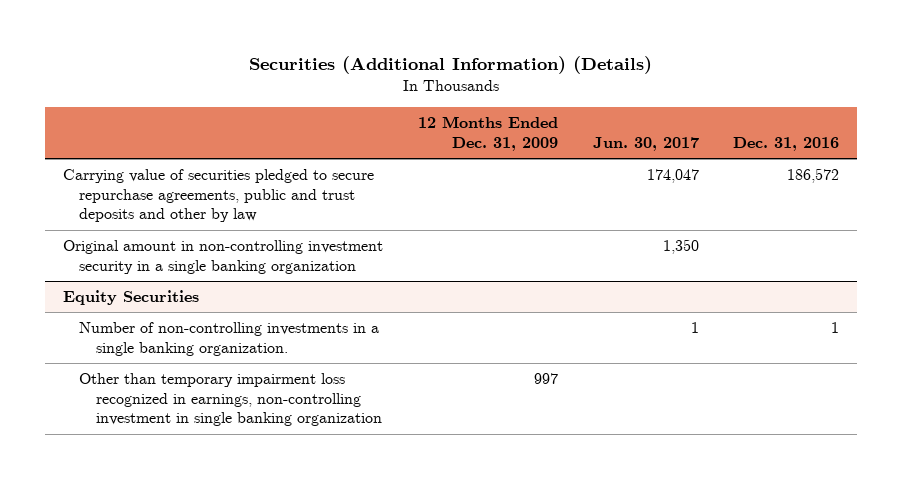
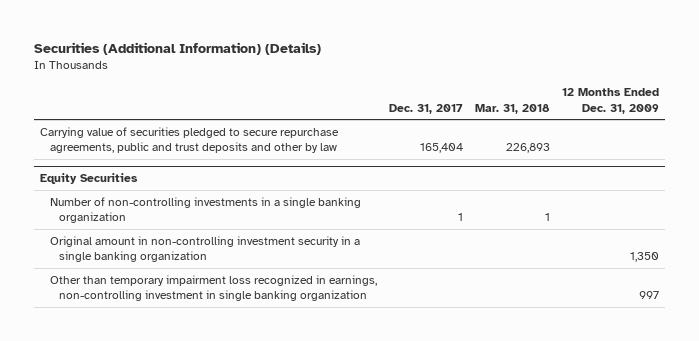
[592,137,699,152] Jun. 30, 2017 -> none
[733,137,840,152] Dec. 31, 2016 -> none
none -> [388,103,463,114] Dec. 31, 2017
none -> [474,103,550,114] Mar. 31, 2018
[62,240,383,274] Original amount in non-controlling investment security in a single banking organization -> none
[79,322,380,356] Number of non-controlling investments in a single banking organization. -> [49,196,361,224] Number of non-controlling investments in a single banking organization
none -> [49,235,360,263] Original amount in non-controlling investment security in a single banking organization

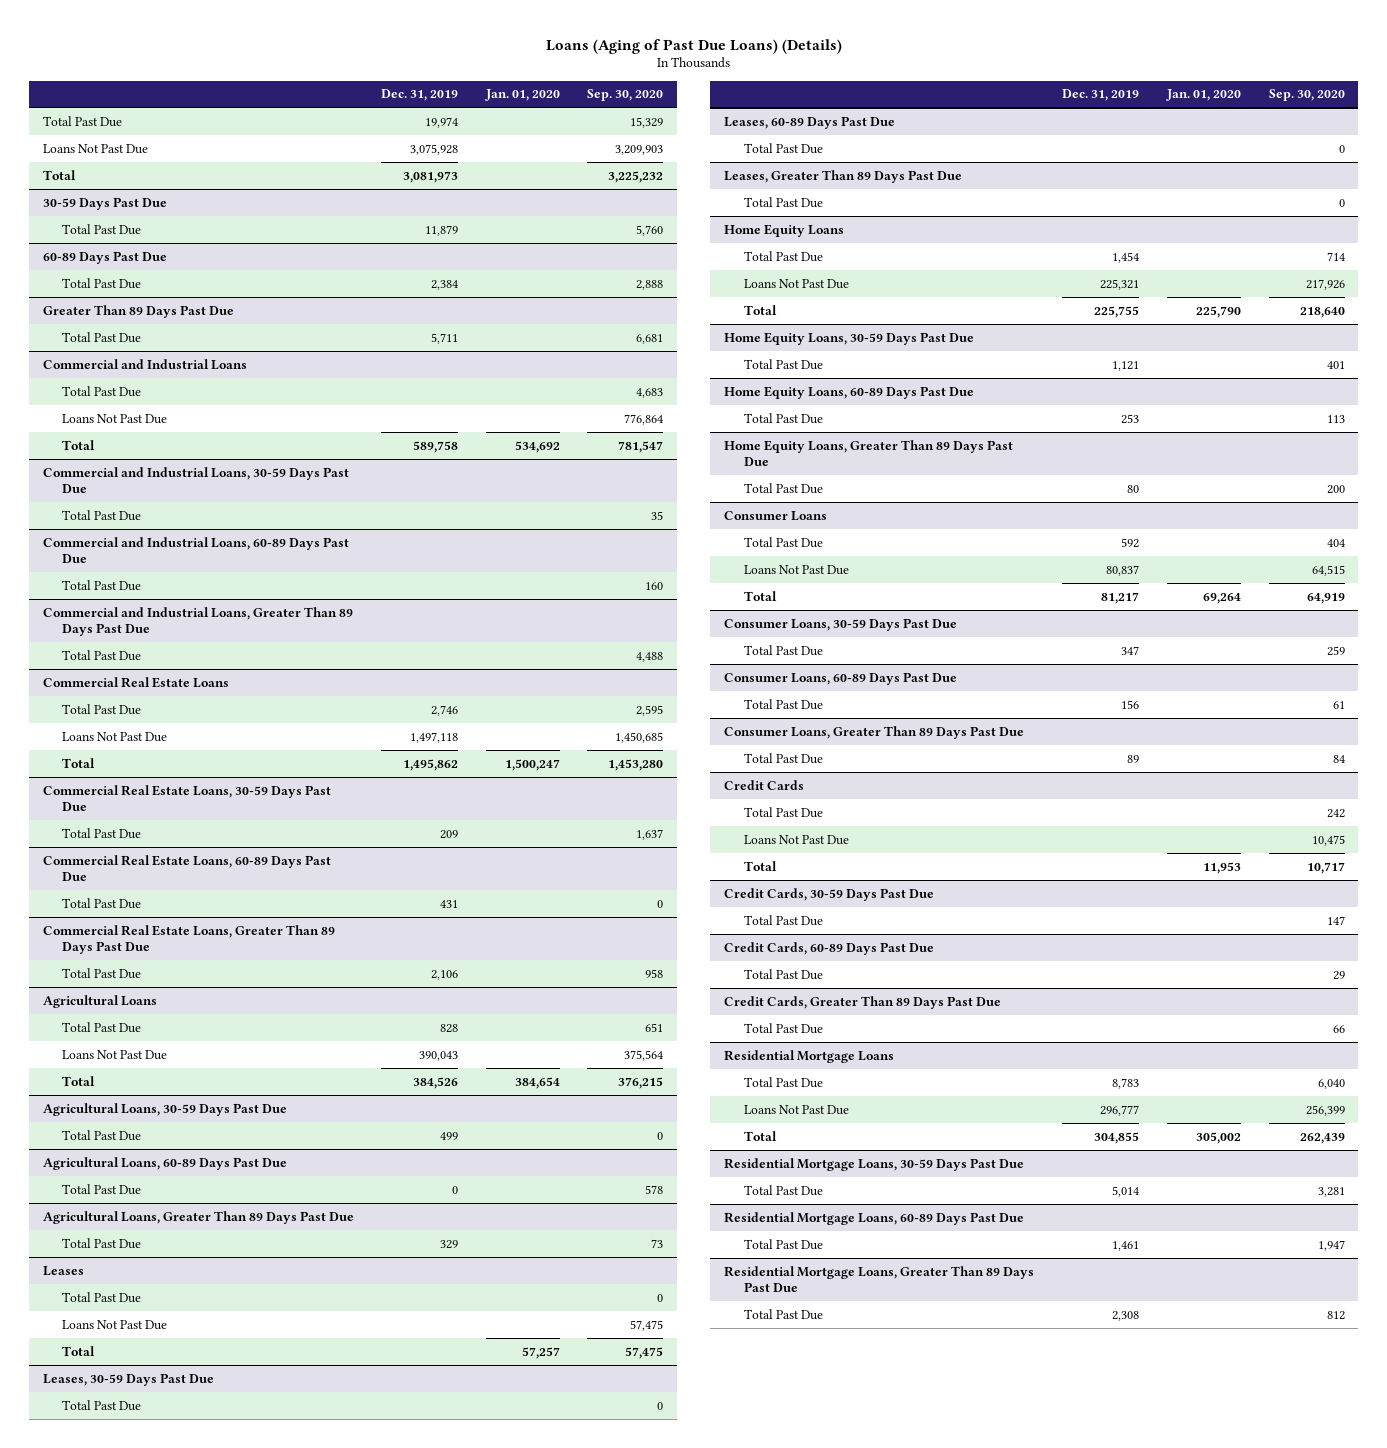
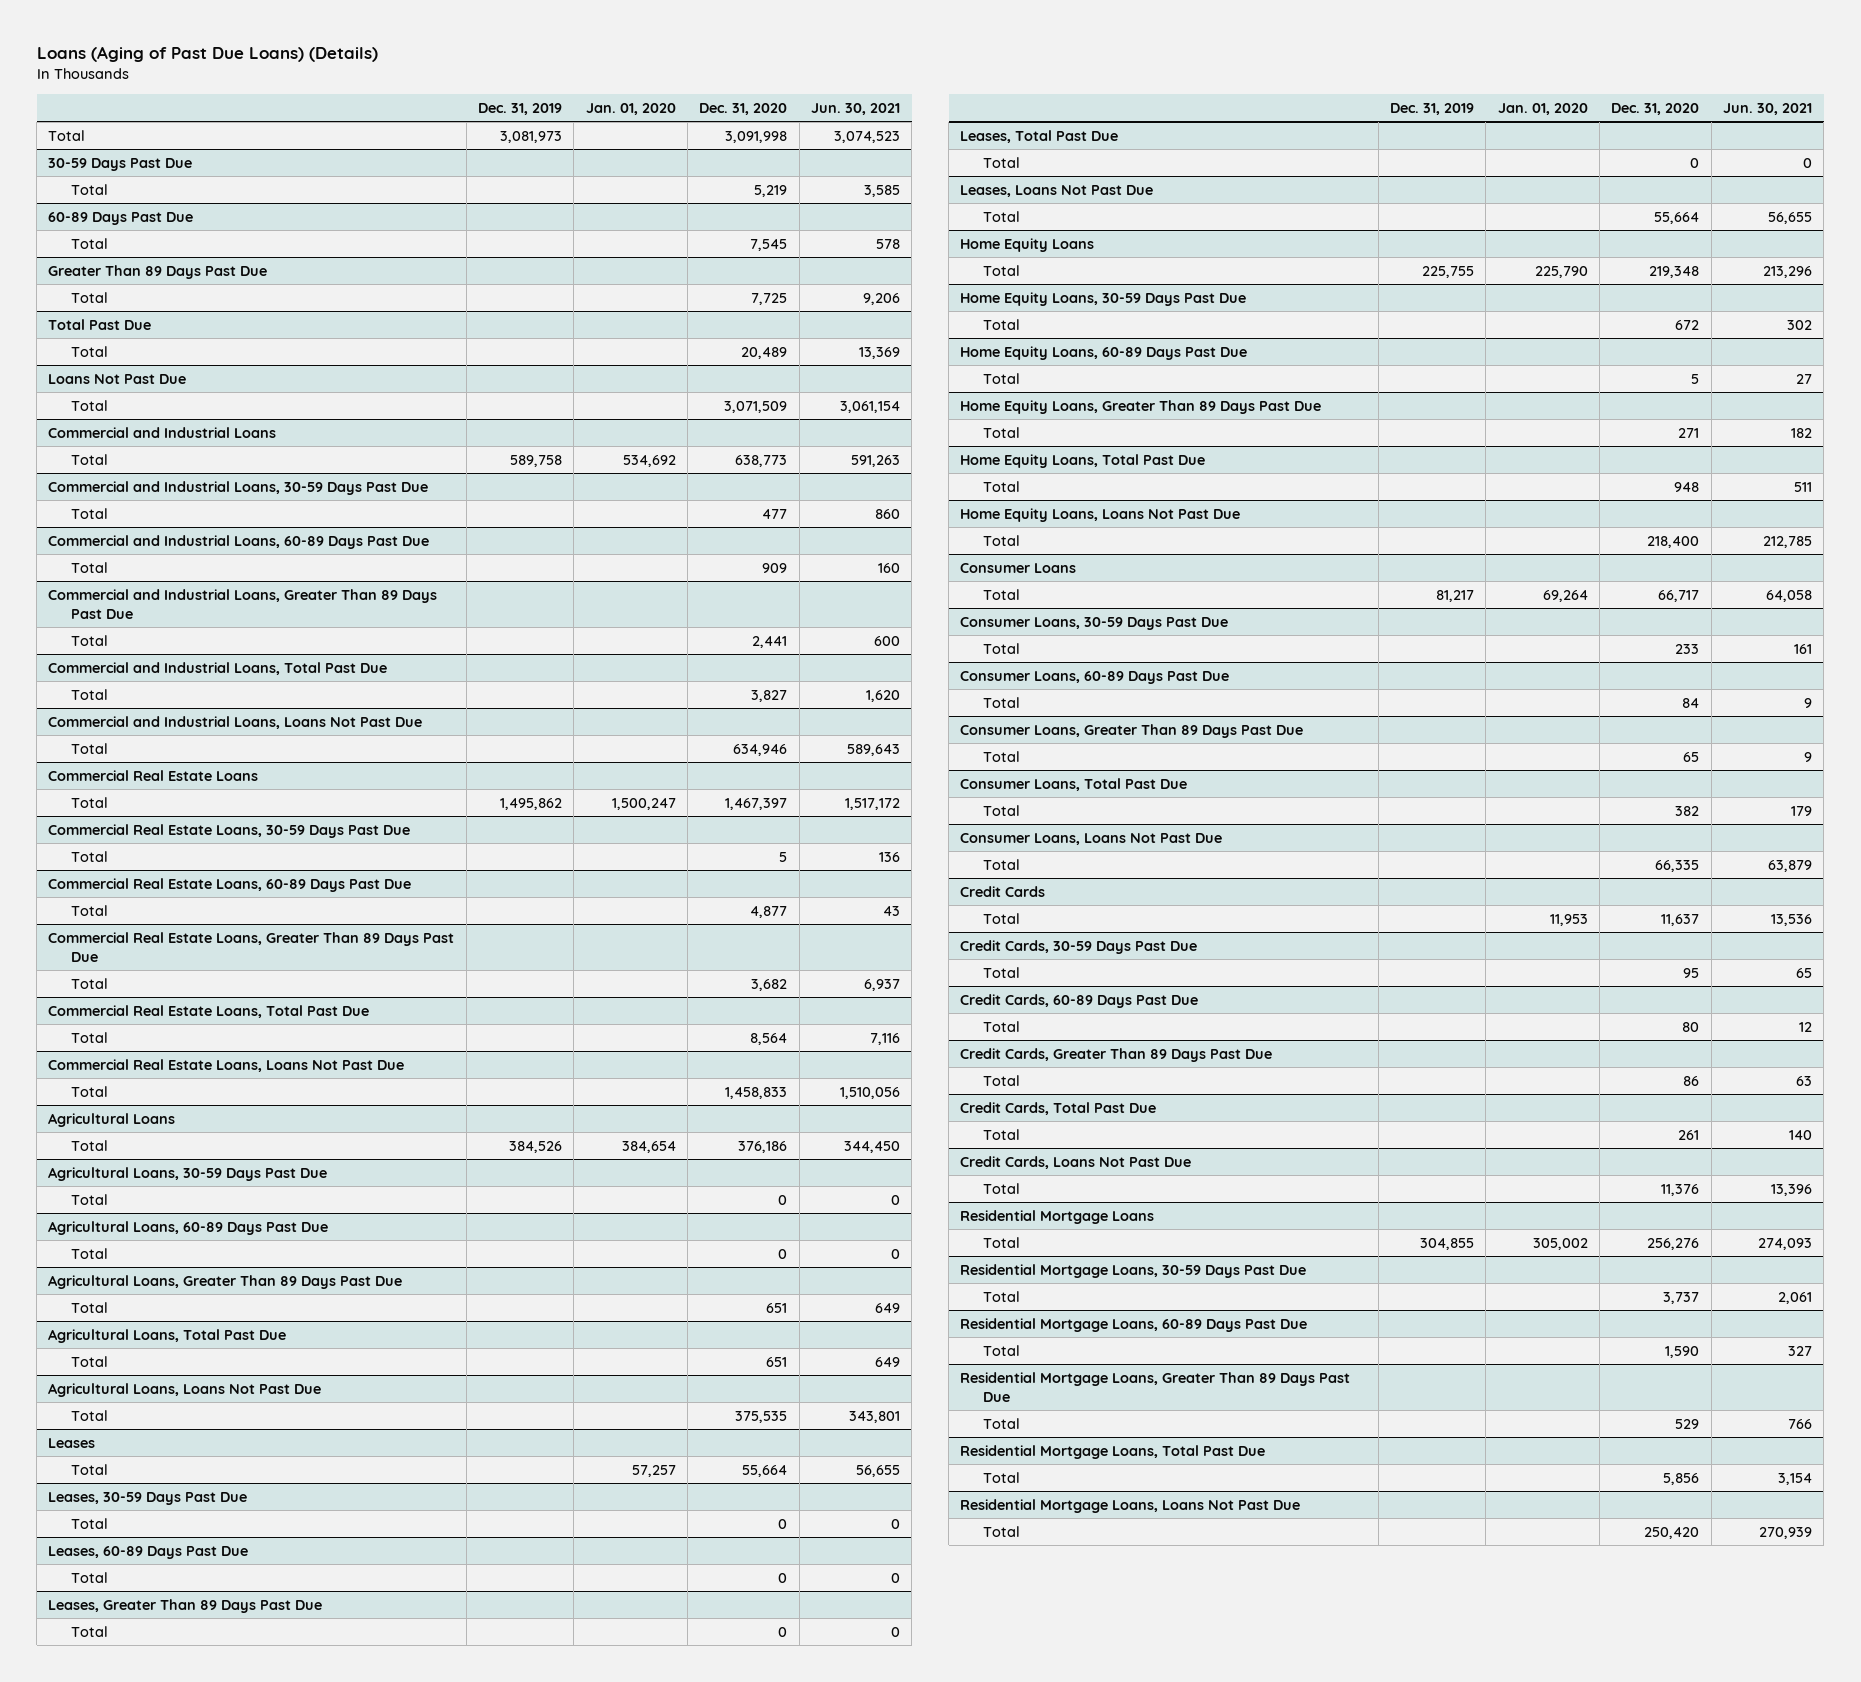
[587,89,664,102] Sep. 30, 2020 -> none
none -> [699,102,788,115] Dec. 31, 2020
none -> [811,102,901,115] Jun. 30, 2021
[42,115,122,127] Total Past Due -> none
[42,143,148,154] Loans Not Past Due -> none
[62,223,142,235] Total Past Due -> none
none -> [71,183,109,195] Total
[62,277,142,289] Total Past Due -> none
none -> [71,237,109,249] Total
[62,331,142,343] Total Past Due -> none
none -> [71,291,109,303] Total
none -> [48,318,152,330] Total Past Due
none -> [71,345,109,357] Total
none -> [48,373,187,384] Loans Not Past Due
none -> [71,399,109,411] Total
[62,385,142,397] Total Past Due -> none
[62,413,168,424] Loans Not Past Due -> none
[62,509,142,521] Total Past Due -> none
none -> [71,507,109,519] Total
[62,579,142,591] Total Past Due -> none
none -> [71,561,109,573] Total
[62,649,142,661] Total Past Due -> none
none -> [71,634,109,646] Total
none -> [48,661,388,675] Commercial and Industrial Loans, Total Past Due
none -> [71,688,109,700] Total
none -> [48,715,423,729] Commercial and Industrial Loans, Loans Not Past Due
none -> [71,742,109,754] Total
[62,703,142,715] Total Past Due -> none
[62,731,168,742] Loans Not Past Due -> none
[62,827,142,839] Total Past Due -> none
none -> [71,850,109,862] Total
[62,897,142,909] Total Past Due -> none
none -> [71,904,109,916] Total
[62,967,142,979] Total Past Due -> none
none -> [71,977,109,989] Total
none -> [48,1004,370,1018] Commercial Real Estate Loans, Total Past Due
none -> [71,1031,109,1043] Total
none -> [48,1058,405,1072] Commercial Real Estate Loans, Loans Not Past Due
none -> [71,1085,109,1097] Total
[62,1021,142,1033] Total Past Due -> none
[62,1049,168,1060] Loans Not Past Due -> none
[62,1129,142,1141] Total Past Due -> none
none -> [71,1193,109,1205] Total
[62,1183,142,1195] Total Past Due -> none
none -> [71,1247,109,1259] Total
[62,1237,142,1249] Total Past Due -> none
none -> [71,1301,109,1313] Total
none -> [48,1328,287,1343] Agricultural Loans, Total Past Due
none -> [71,1355,109,1367] Total
none -> [48,1382,322,1397] Agricultural Loans, Loans Not Past Due
none -> [71,1409,109,1421] Total
[62,1291,142,1303] Total Past Due -> none
[62,1319,168,1330] Loans Not Past Due -> none
[62,1399,142,1411] Total Past Due -> none
none -> [71,1517,109,1529] Total
[743,142,823,154] Total Past Due -> none
none -> [71,1571,109,1583] Total
[743,196,823,208] Total Past Due -> none
none -> [71,1625,109,1637] Total
none -> [960,129,1119,143] Leases, Total Past Due
none -> [983,156,1021,168] Total
none -> [960,184,1154,197] Leases, Loans Not Past Due
none -> [983,210,1021,222] Total
[743,250,823,262] Total Past Due -> none
[743,278,849,289] Loans Not Past Due -> none
[743,358,823,370] Total Past Due -> none
none -> [983,318,1021,330] Total
[743,412,823,424] Total Past Due -> none
none -> [983,372,1021,384] Total
[743,482,823,494] Total Past Due -> none
none -> [983,426,1021,438] Total
none -> [960,453,1206,468] Home Equity Loans, Total Past Due
none -> [983,480,1021,492] Total
none -> [960,507,1241,522] Home Equity Loans, Loans Not Past Due
none -> [983,534,1021,546] Total
[743,536,823,548] Total Past Due -> none
[743,564,849,575] Loans Not Past Due -> none
[743,644,823,656] Total Past Due -> none
none -> [983,642,1021,654] Total
[743,698,823,710] Total Past Due -> none
none -> [983,696,1021,708] Total
[743,752,823,764] Total Past Due -> none
none -> [983,750,1021,762] Total
none -> [960,777,1188,791] Consumer Loans, Total Past Due
none -> [983,804,1021,816] Total
none -> [960,832,1223,845] Consumer Loans, Loans Not Past Due
none -> [983,858,1021,870] Total
[743,806,823,818] Total Past Due -> none
[743,834,849,845] Loans Not Past Due -> none
[743,914,823,926] Total Past Due -> none
none -> [983,966,1021,978] Total
[743,968,823,980] Total Past Due -> none
none -> [983,1020,1021,1032] Total
[743,1022,823,1034] Total Past Due -> none
none -> [983,1074,1021,1086] Total
none -> [960,1101,1157,1115] Credit Cards, Total Past Due
none -> [983,1128,1021,1140] Total
none -> [960,1155,1192,1169] Credit Cards, Loans Not Past Due
none -> [983,1182,1021,1194] Total
[743,1076,823,1088] Total Past Due -> none
[743,1104,849,1115] Loans Not Past Due -> none
[743,1184,823,1196] Total Past Due -> none
none -> [983,1290,1021,1302] Total
[743,1238,823,1250] Total Past Due -> none
none -> [983,1344,1021,1356] Total
[743,1308,823,1320] Total Past Due -> none
none -> [983,1417,1021,1429] Total
none -> [960,1444,1266,1459] Residential Mortgage Loans, Total Past Due
none -> [983,1471,1021,1483] Total
none -> [960,1498,1301,1513] Residential Mortgage Loans, Loans Not Past Due
none -> [983,1525,1021,1537] Total

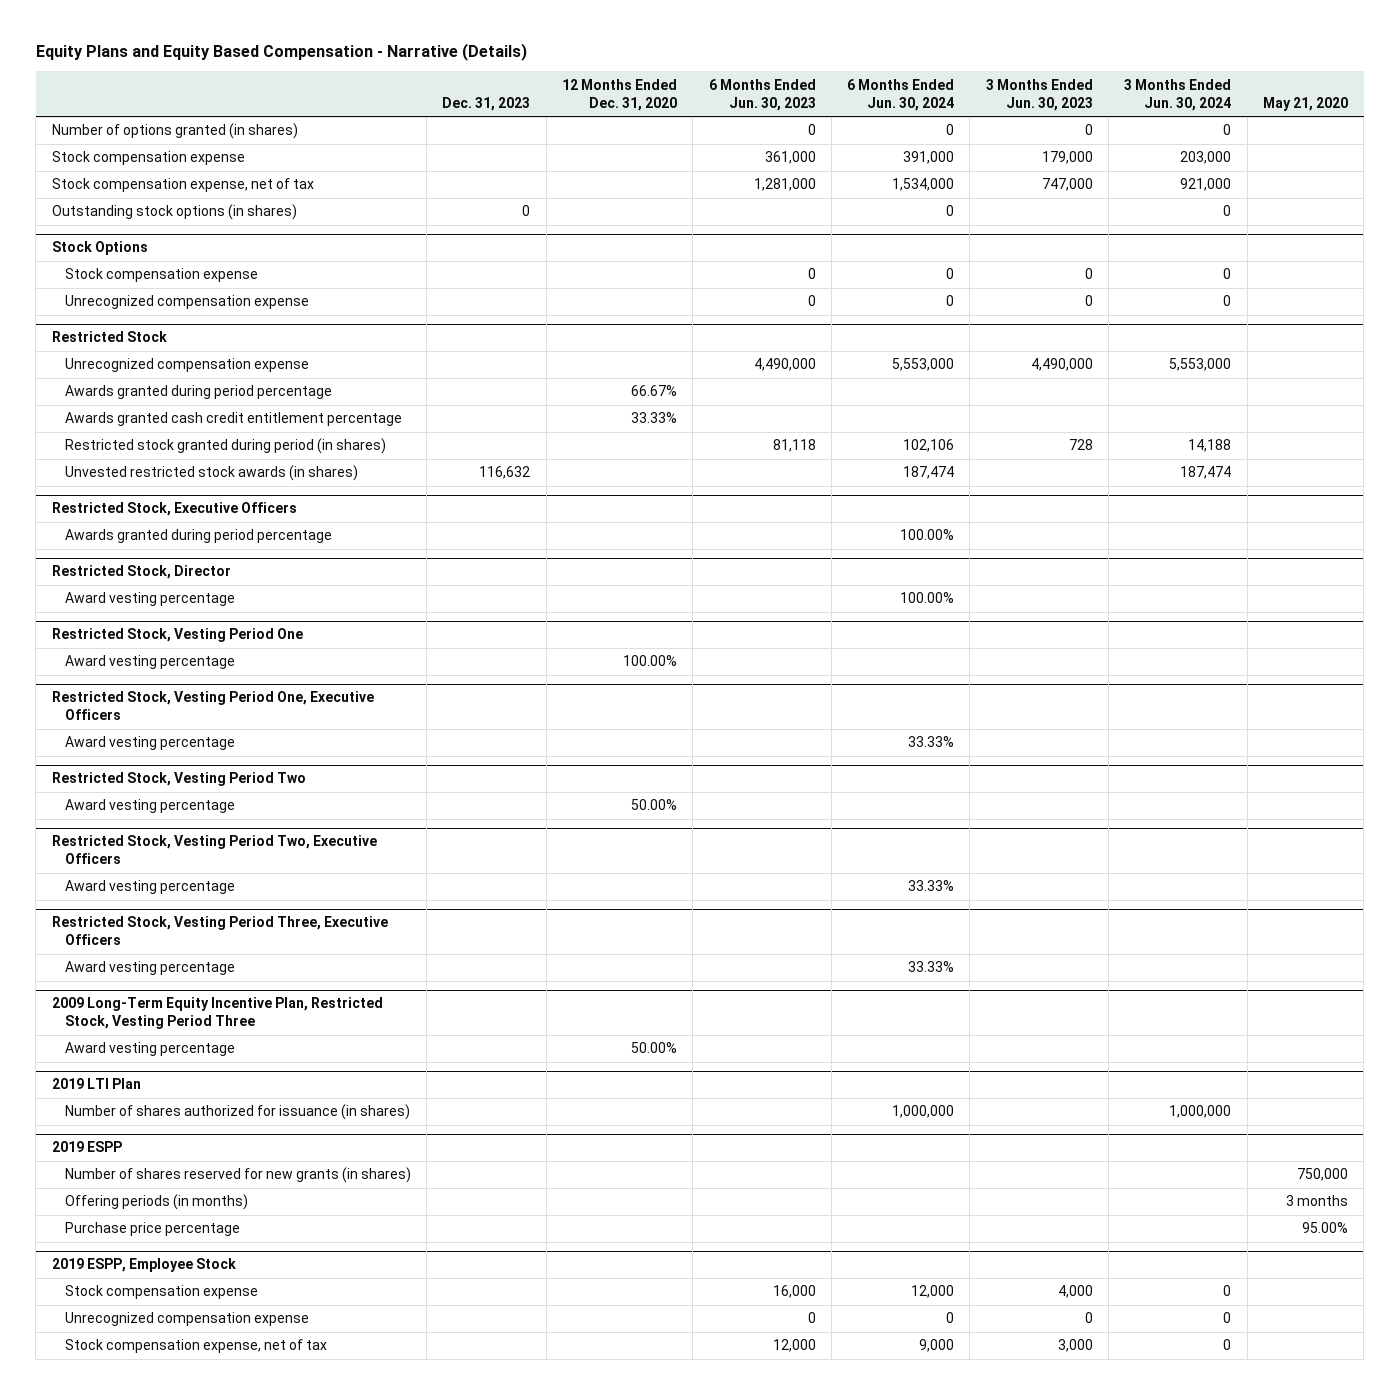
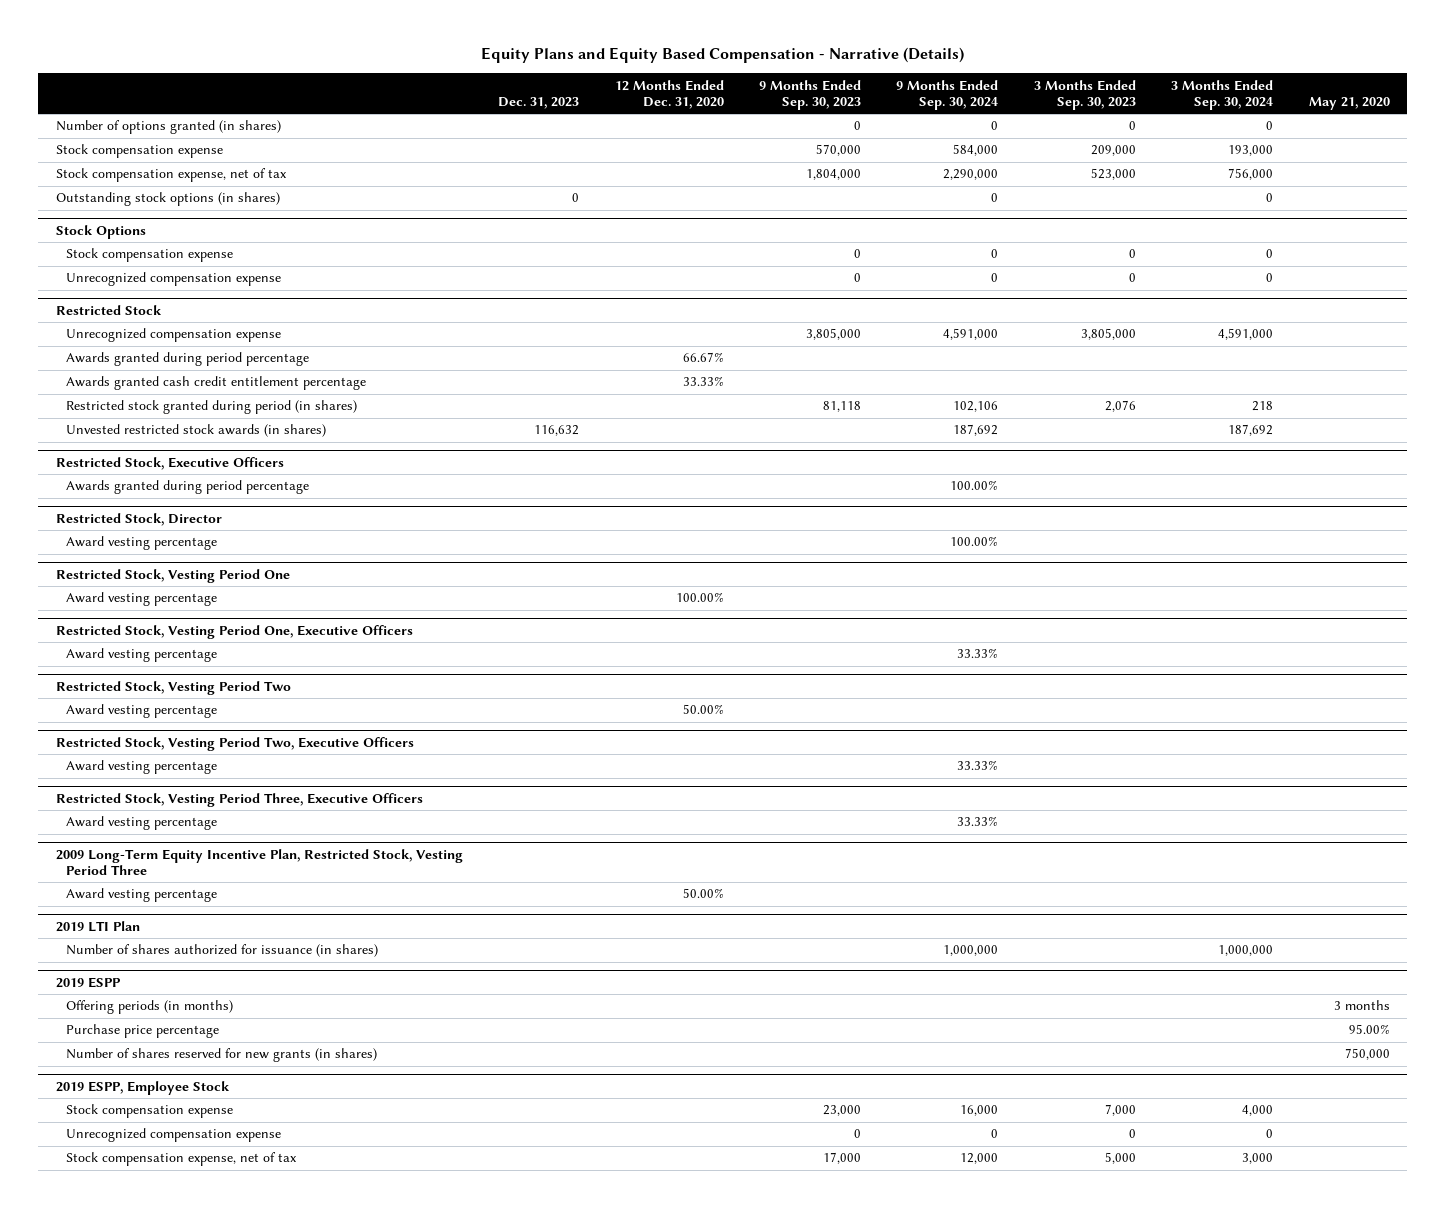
[708,78,816,111] 6 Months Ended Jun. 30, 2023 -> none
[847,78,955,111] 6 Months Ended Jun. 30, 2024 -> none
[985,78,1093,111] 3 Months Ended Jun. 30, 2023 -> none
[1124,78,1232,111] 3 Months Ended Jun. 30, 2024 -> none
none -> [758,79,861,110] 9 Months Ended Sep. 30, 2023
none -> [896,79,999,110] 9 Months Ended Sep. 30, 2024
none -> [1033,79,1136,110] 3 Months Ended Sep. 30, 2023
none -> [1171,79,1274,110] 3 Months Ended Sep. 30, 2024
[64,1167,411,1184] Number of shares reserved for new grants (in shares) -> [65,1048,377,1063] Number of shares reserved for new grants (in shares)

